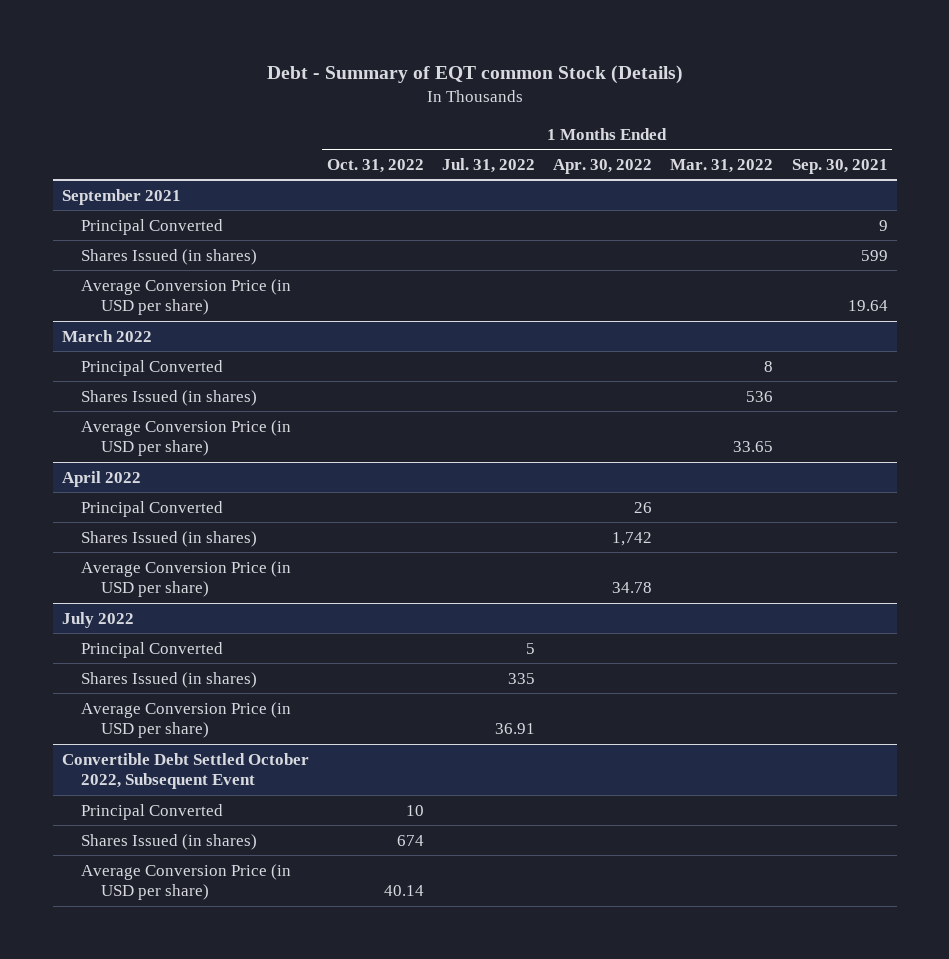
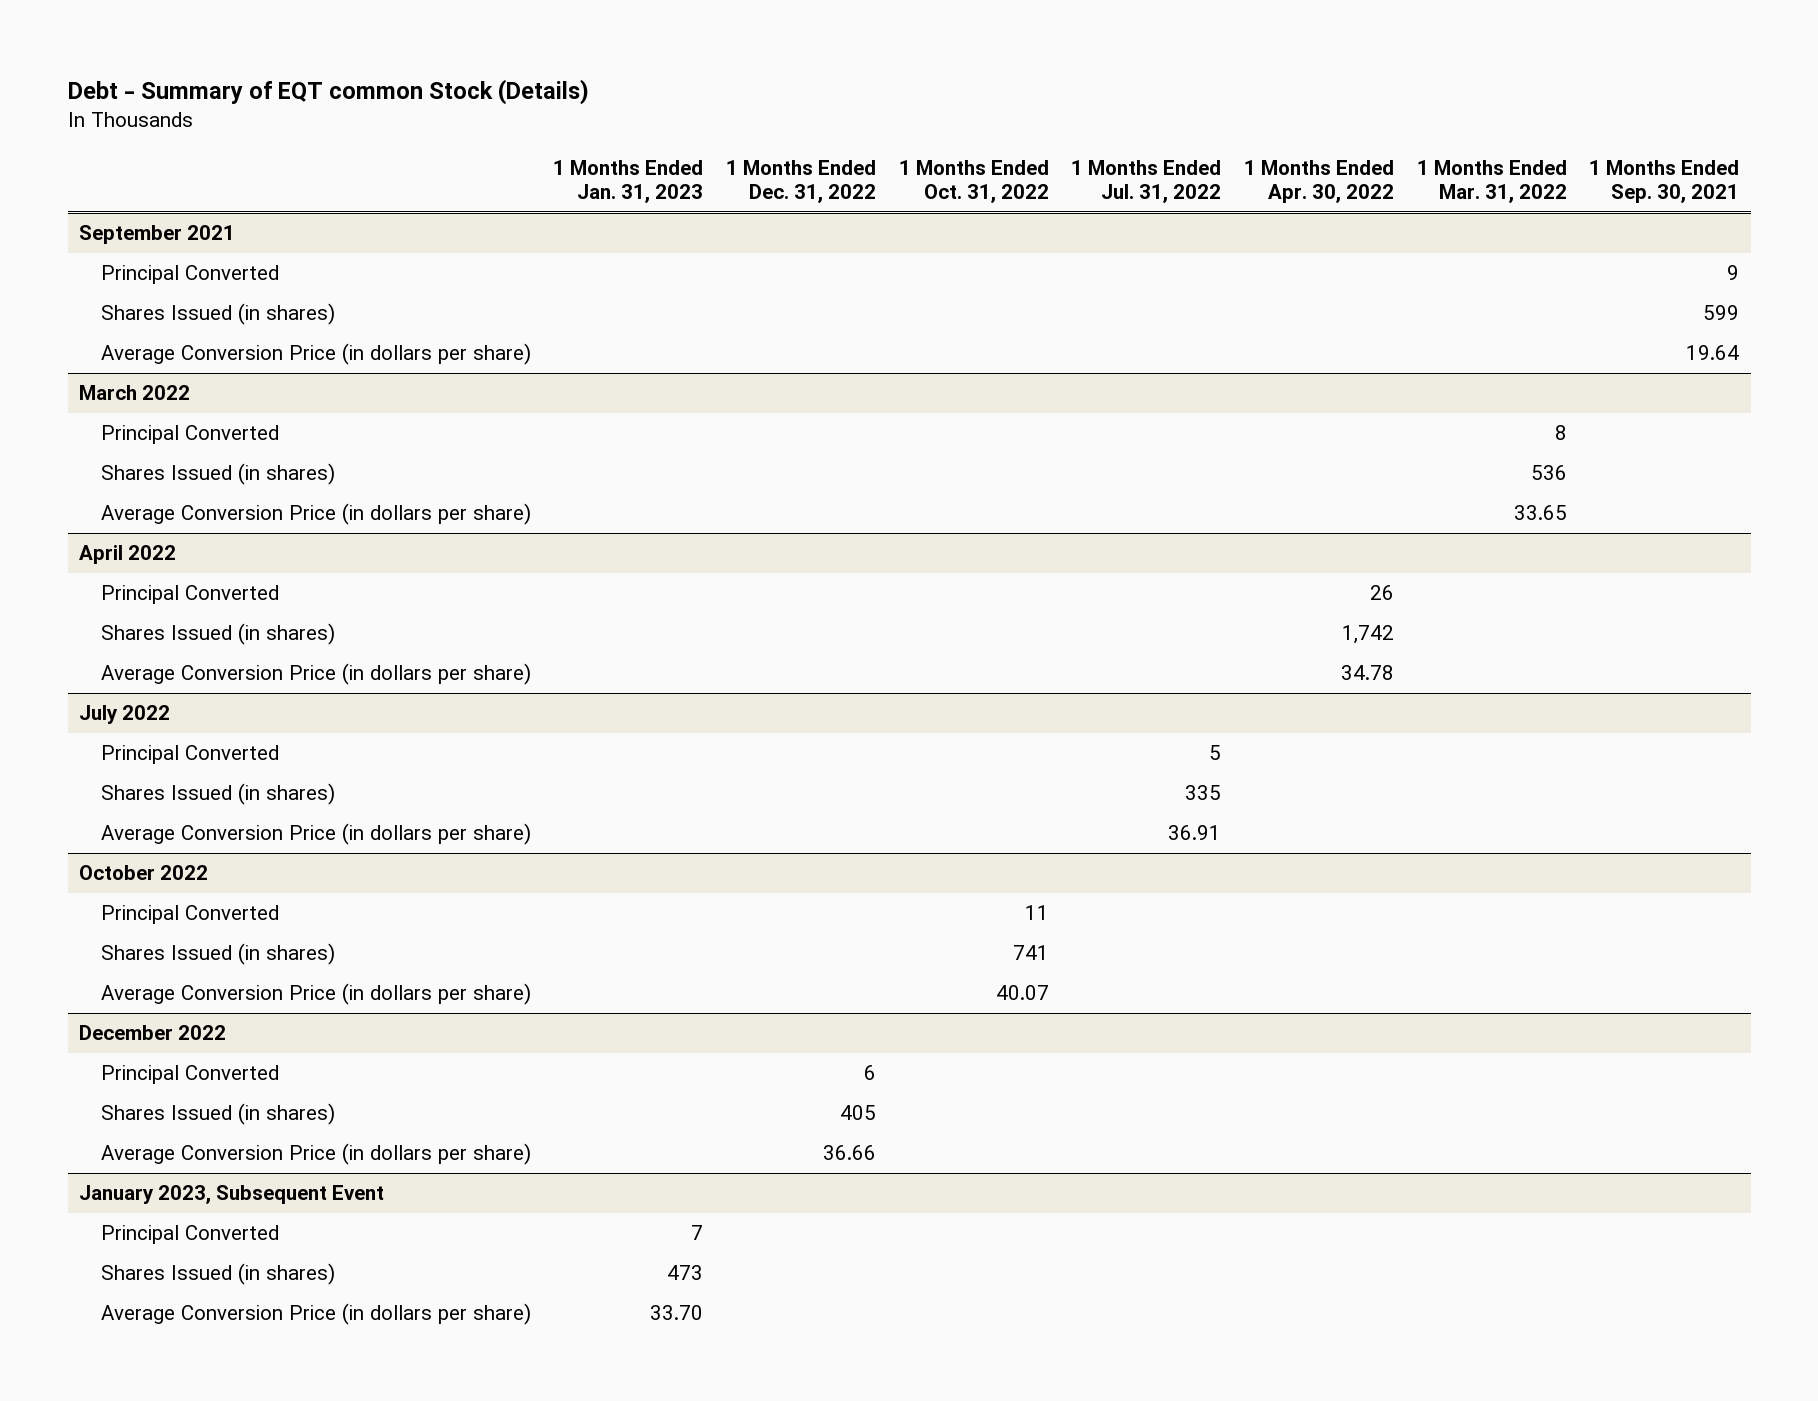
none -> [553,159,704,203] 1 Months Ended Jan. 31, 2023
none -> [725,159,876,203] 1 Months Ended Dec. 31, 2022
[81,278,292,315] Average Conversion Price (in USD per share) -> [100,343,531,366] Average Conversion Price (in dollars per share)
[81,419,292,456] Average Conversion Price (in USD per share) -> [100,503,531,526] Average Conversion Price (in dollars per share)
[81,560,292,597] Average Conversion Price (in USD per share) -> [100,663,531,686] Average Conversion Price (in dollars per share)
[81,701,292,738] Average Conversion Price (in USD per share) -> [100,823,531,846] Average Conversion Price (in dollars per share)
[61,752,309,789] Convertible Debt Settled October 2022, Subsequent Event -> [79,865,209,881] October 2022
[405,804,424,816] 10 -> [1024,905,1049,921] 11
[396,834,424,846] 674 -> [1012,945,1049,961] 741
[81,863,292,900] Average Conversion Price (in USD per share) -> [100,983,531,1006] Average Conversion Price (in dollars per share)
[383,884,424,896] 40.14 -> [995,985,1049,1001] 40.07
none -> [79,1025,227,1041] December 2022
none -> [100,1065,279,1085] Principal Converted
none -> [100,1103,335,1126] Shares Issued (in shares)
none -> [100,1143,531,1166] Average Conversion Price (in dollars per share)
none -> [79,1185,385,1205] January 2023, Subsequent Event
none -> [100,1225,279,1245] Principal Converted
none -> [100,1263,335,1286] Shares Issued (in shares)
none -> [100,1303,531,1326] Average Conversion Price (in dollars per share)

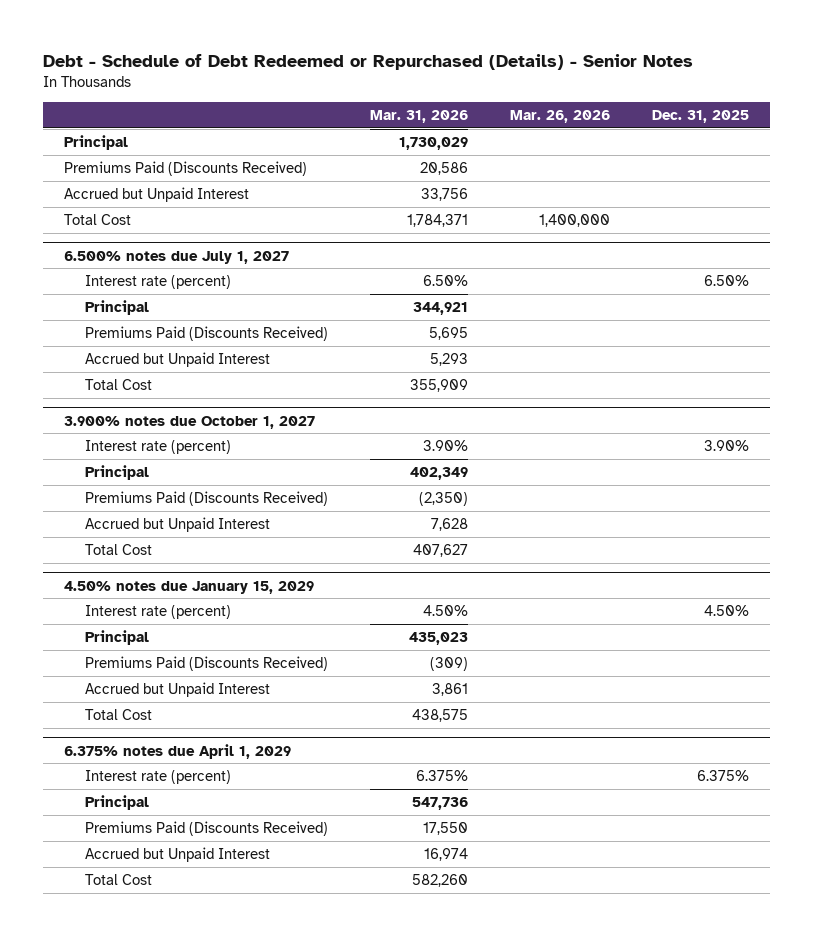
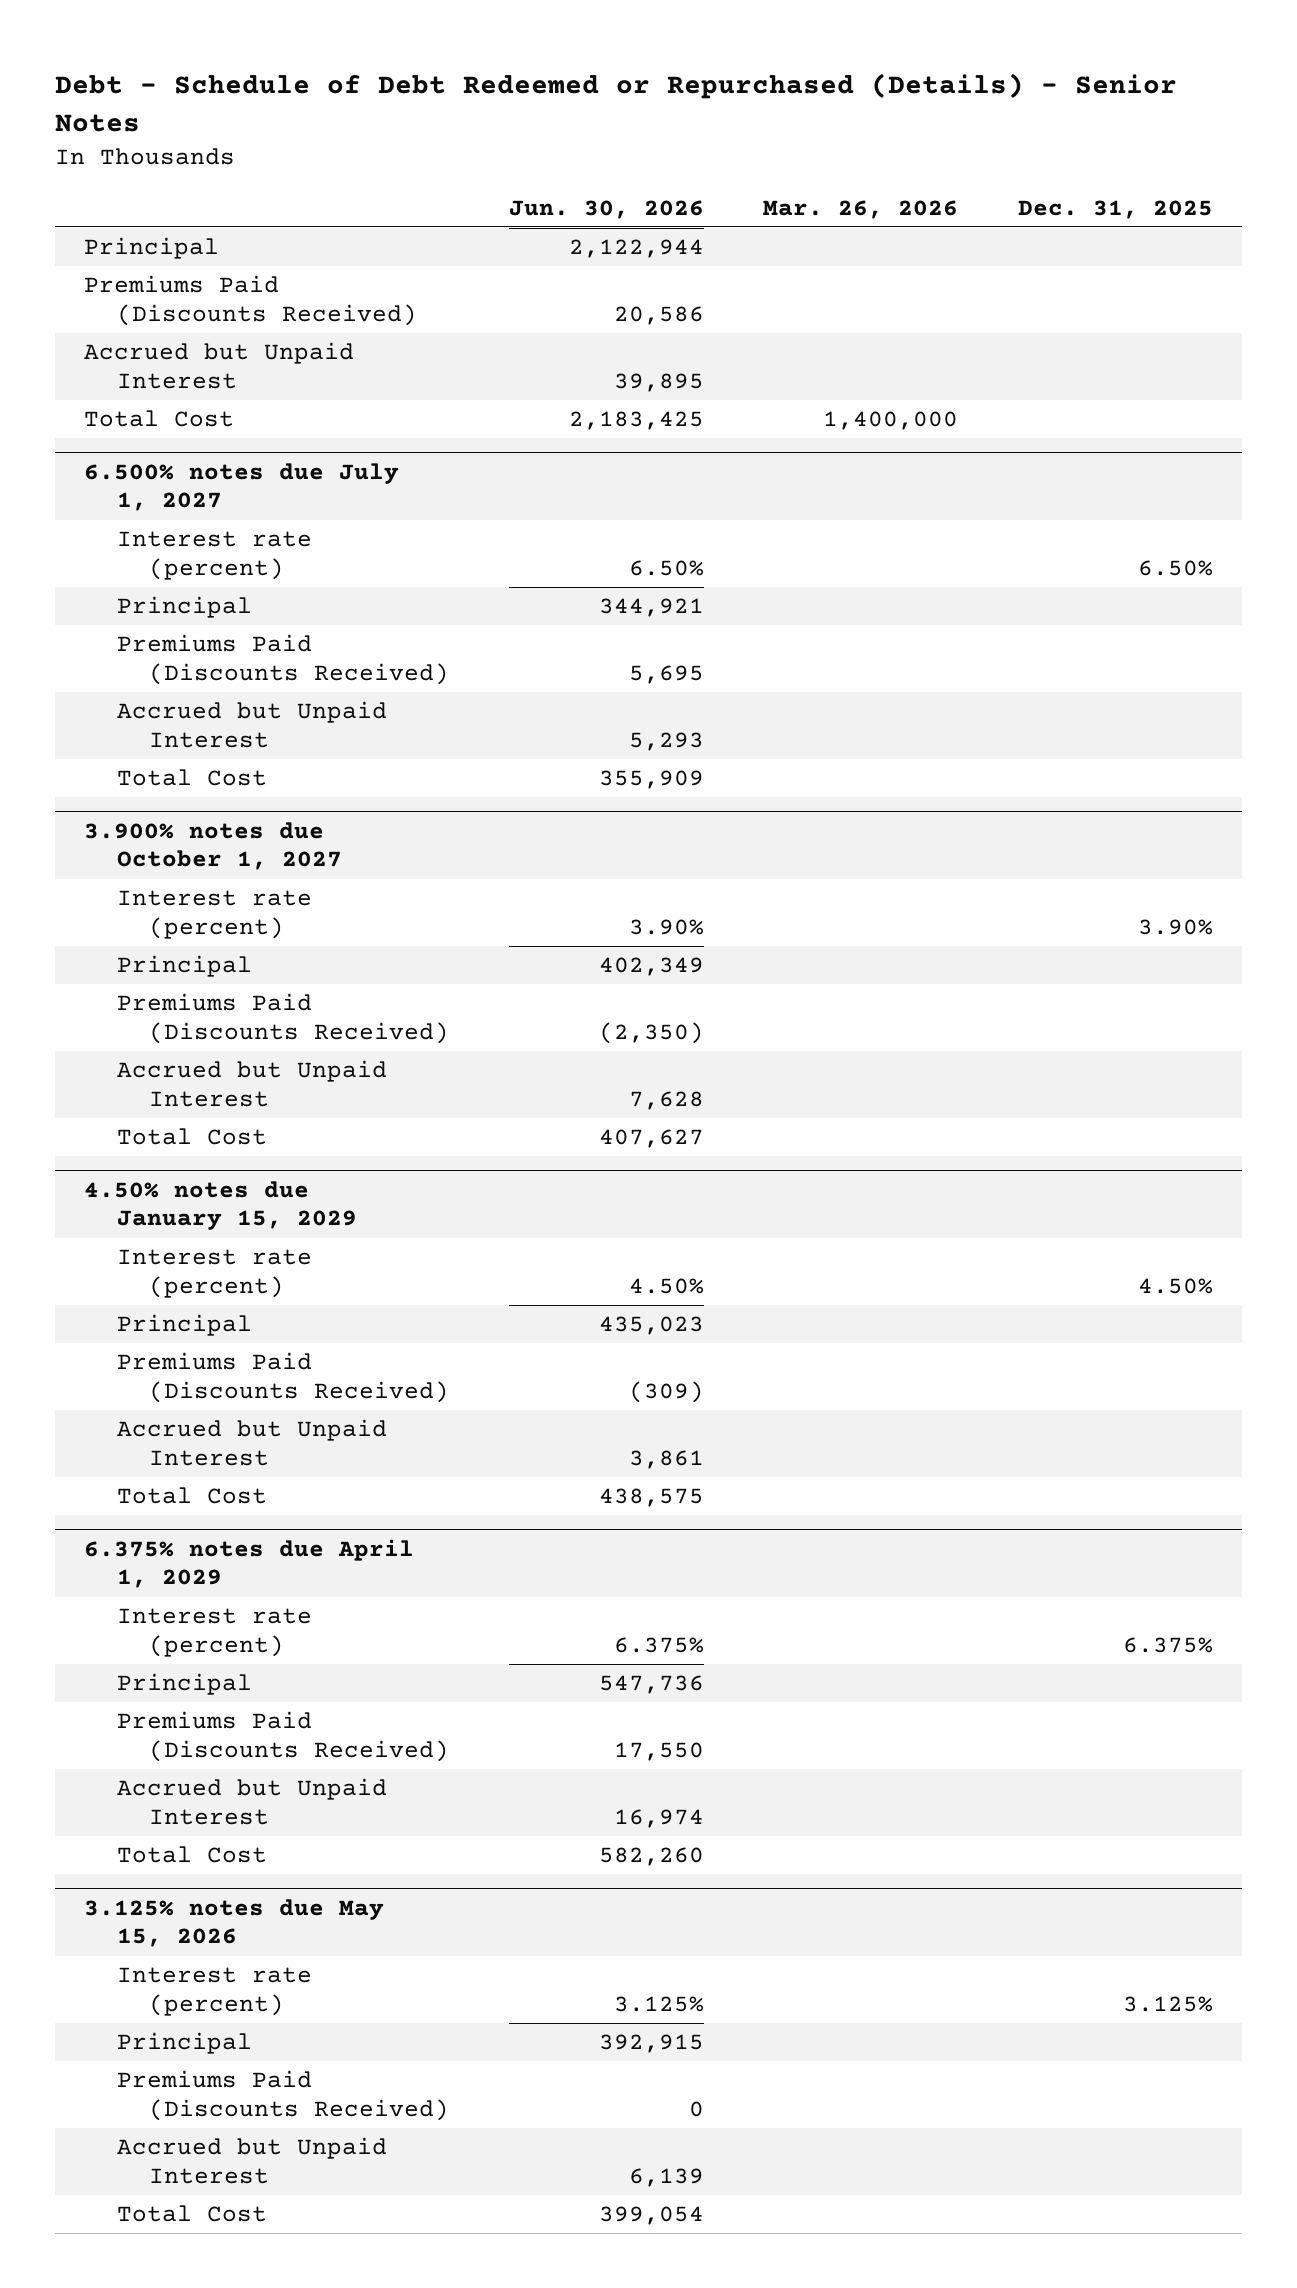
[370,110,469,124] Mar. 31, 2026 -> none
none -> [508,199,704,219] Jun. 30, 2026
none -> [84,1898,385,1948] 3.125% notes due May 15, 2026
none -> [116,1967,312,2017] Interest rate (percent)
none -> [116,2032,252,2055] Principal
none -> [116,2070,450,2122] Premiums Paid (Discounts Received)
none -> [116,2137,387,2185] Accrued but Unpaid Interest
none -> [116,2205,267,2223] Total Cost

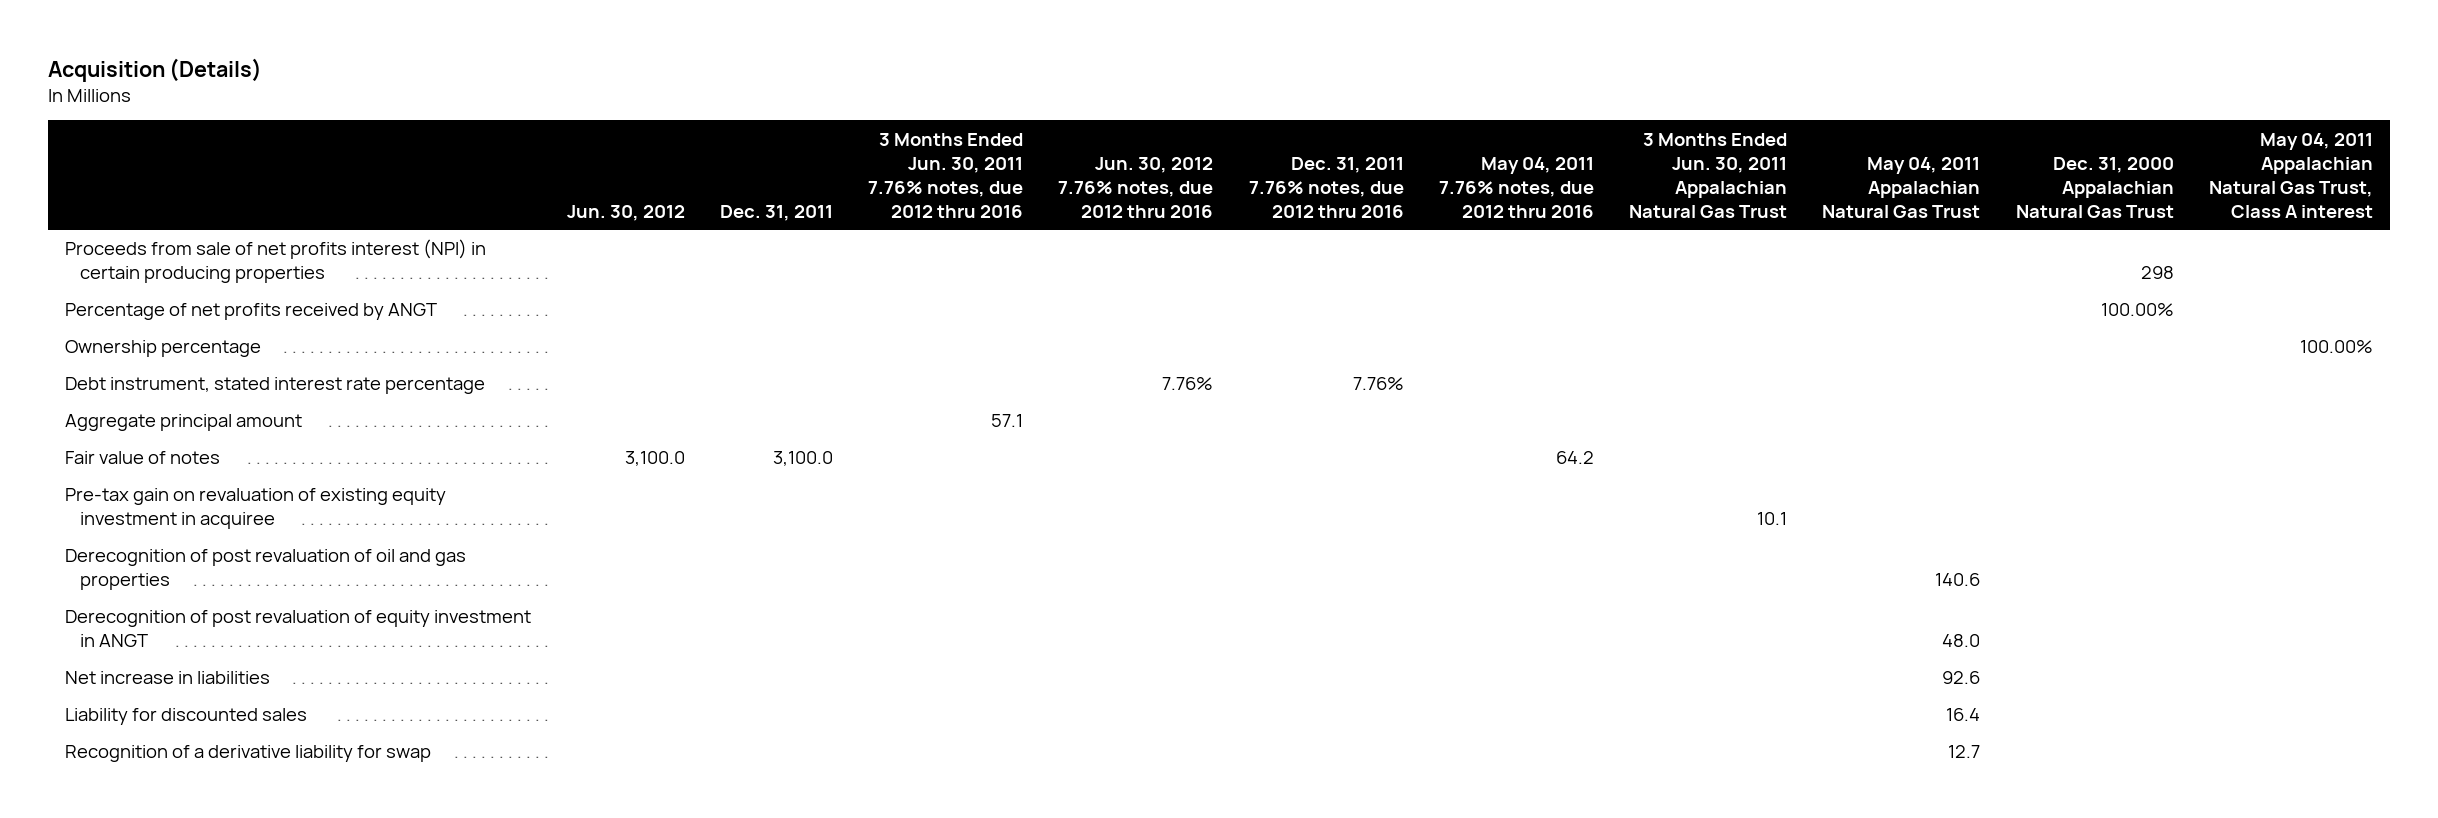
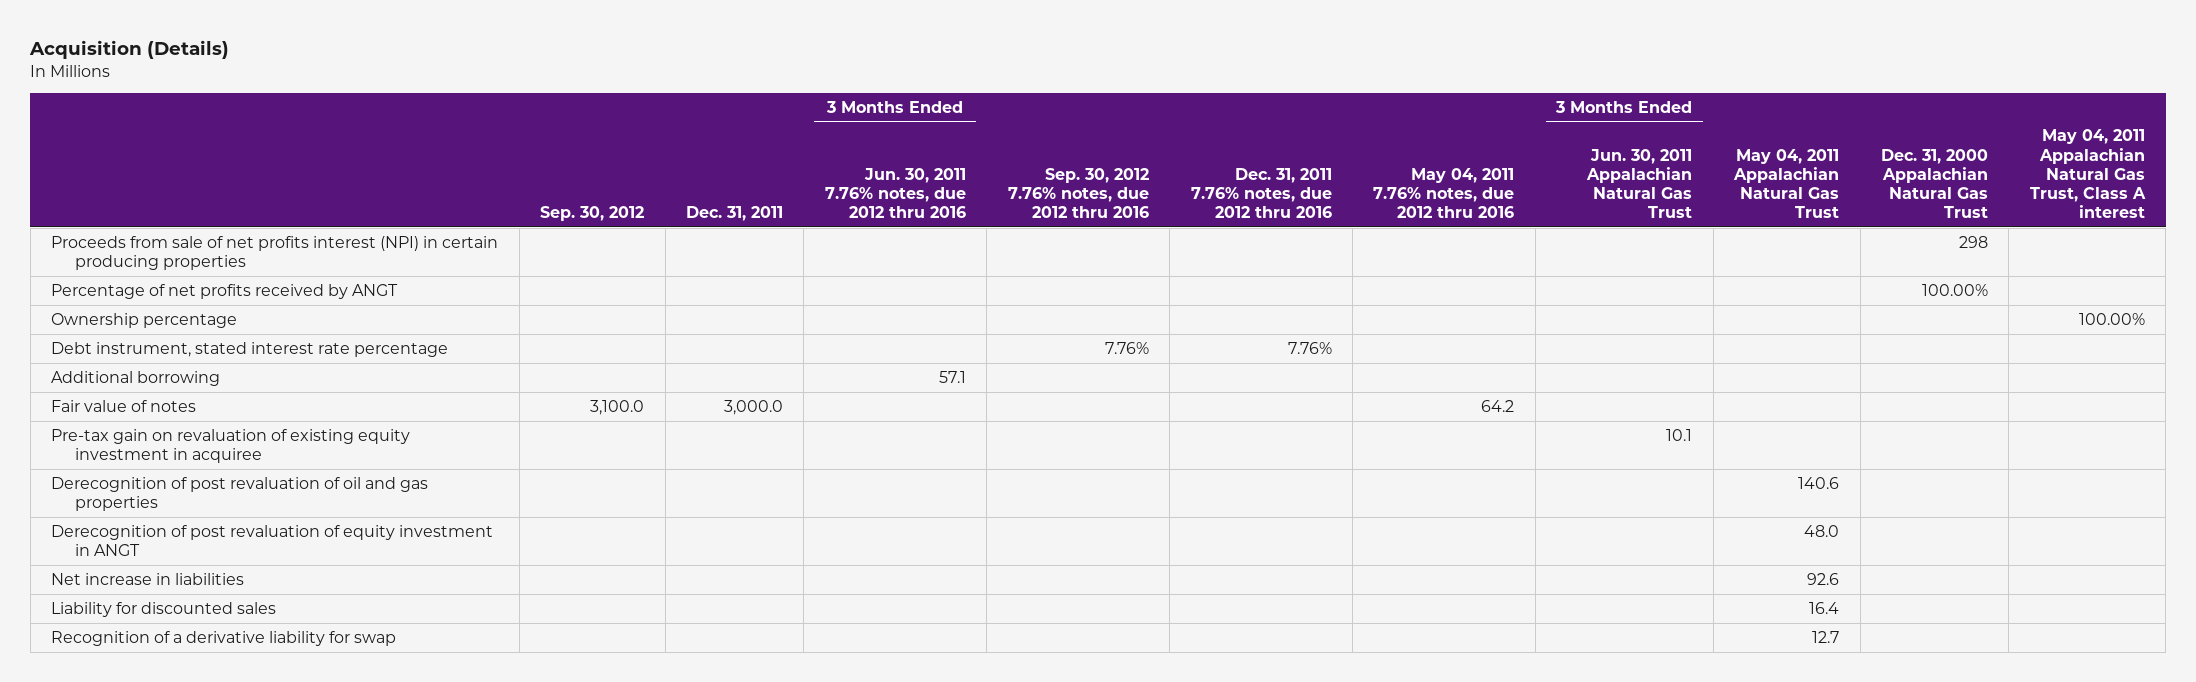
[566,204,685,221] Jun. 30, 2012 -> none
[1058,156,1214,218] Jun. 30, 2012 7.76% notes, due 2012 thru 2016 -> none
none -> [540,206,645,222] Sep. 30, 2012
none -> [1007,167,1149,219] Sep. 30, 2012 7.76% notes, due 2012 thru 2016
[65,414,303,432] Aggregate principal amount -> [51,370,221,386] Additional borrowing
[772,451,833,467] 3,100.0 -> [724,399,784,415] 3,000.0

